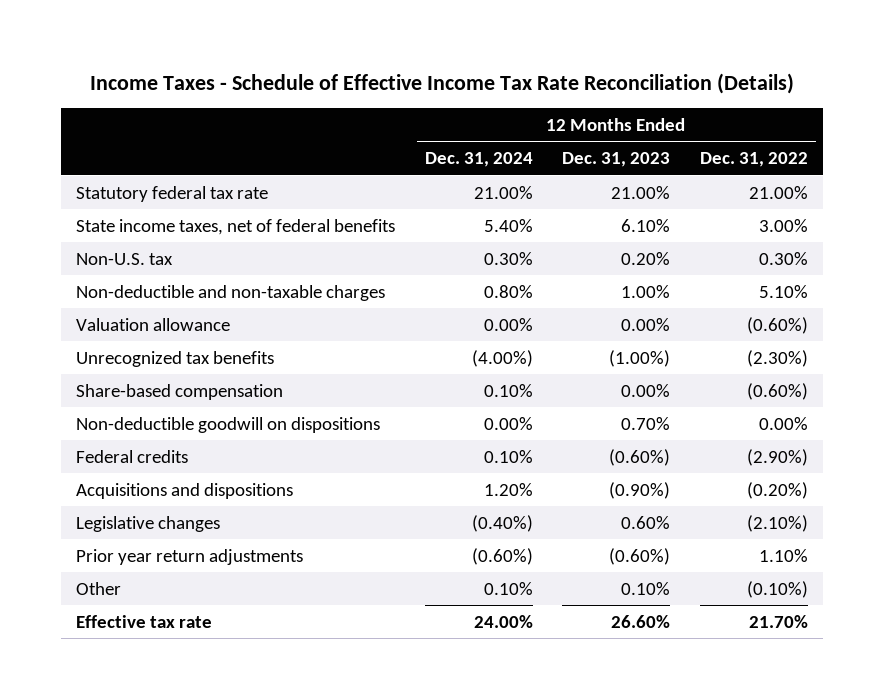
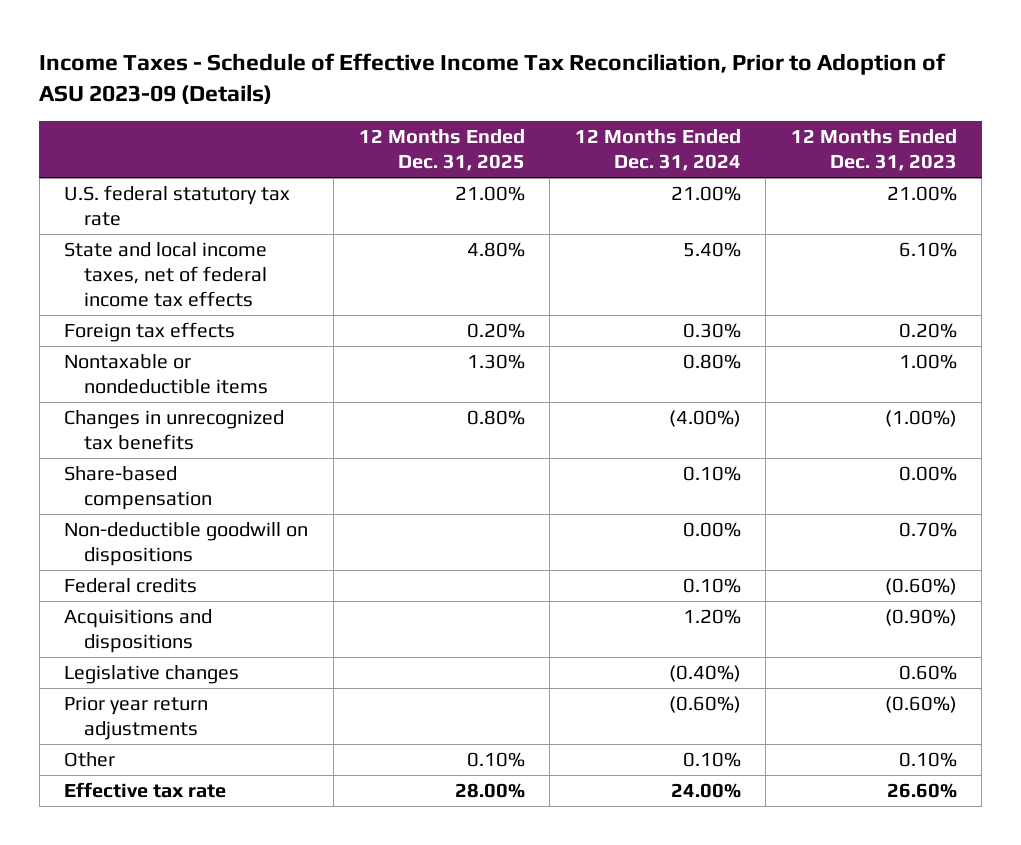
[90,72,795,94] Income Taxes - Schedule of Effective Income Tax Rate Reconciliation (Details) -> [39,53,947,105] Income Taxes - Schedule of Effective Income Tax Reconciliation, Prior to Adoption of ASU 2023-09 (Details)
[700,152,809,168] Dec. 31, 2022 -> none
none -> [358,129,525,172] 12 Months Ended Dec. 31, 2025
[76,317,231,331] Valuation allowance -> none
[76,185,269,202] Statutory federal tax rate -> [64,184,291,226] U.S. federal statutory tax rate
[76,218,396,235] State income taxes, net of federal benefits -> [64,241,268,307] State and local income taxes, net of federal income tax effects
[76,252,174,265] Non-U.S. tax -> [64,321,236,342] Foreign tax effects
[76,284,386,301] Non-deductible and non-taxable charges -> [64,353,269,394] Nontaxable or nondeductible items
[76,350,275,367] Unrecognized tax benefits -> [64,409,285,450] Changes in unrecognized tax benefits

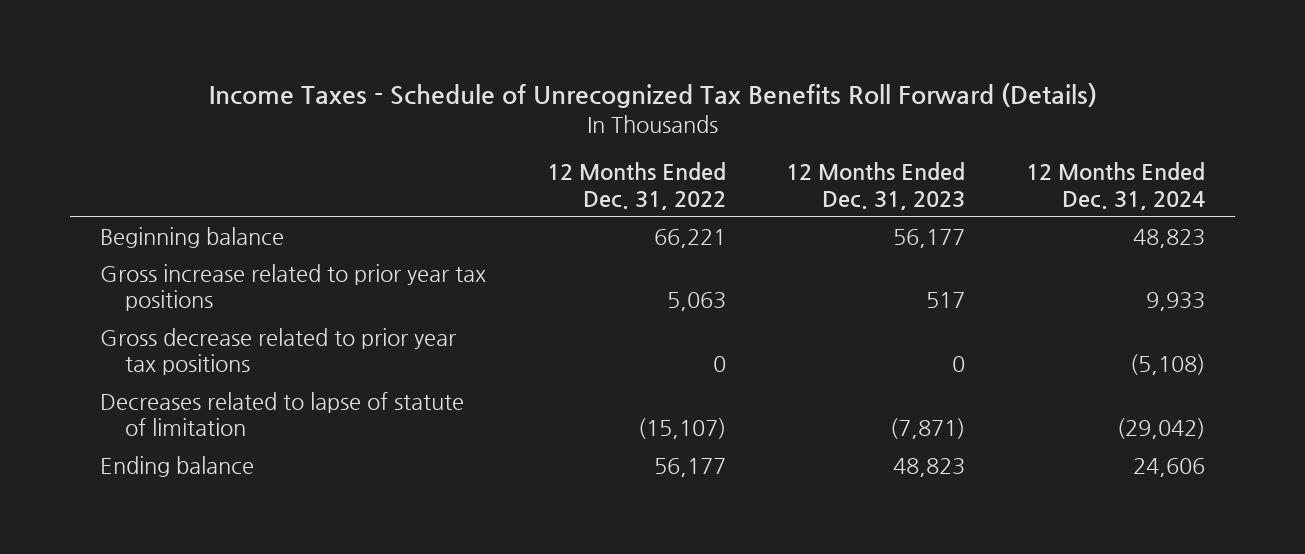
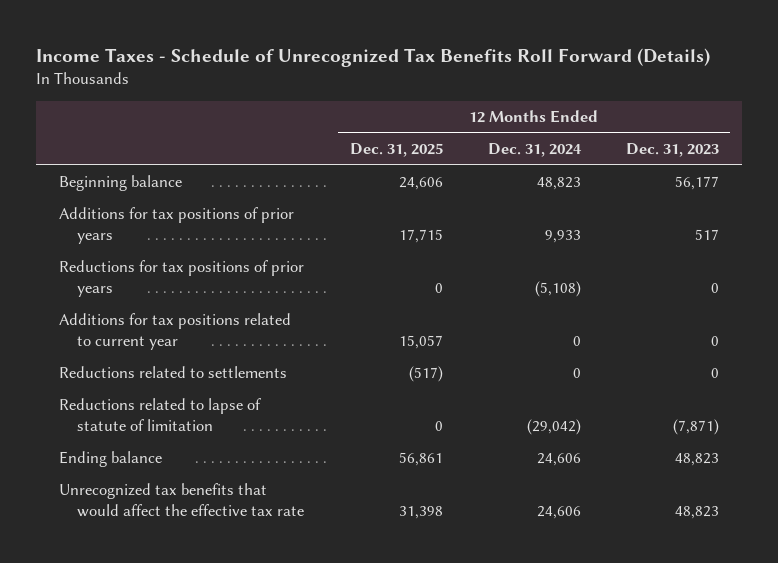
[546,162,726,210] 12 Months Ended Dec. 31, 2022 -> none
none -> [349,143,443,158] Dec. 31, 2025
[100,264,487,312] Gross increase related to prior year tax positions -> [58,207,294,245] Additions for tax positions of prior years
[100,328,457,376] Gross decrease related to prior year tax positions -> [58,260,304,298] Reductions for tax positions of prior years
none -> [58,313,291,351] Additions for tax positions related to current year
none -> [58,366,287,379] Reductions related to settlements
[100,392,465,437] Decreases related to lapse of statute of limitation -> [58,398,261,432] Reductions related to lapse of statute of limitation
none -> [58,483,305,518] Unrecognized tax benefits that would affect the effective tax rate

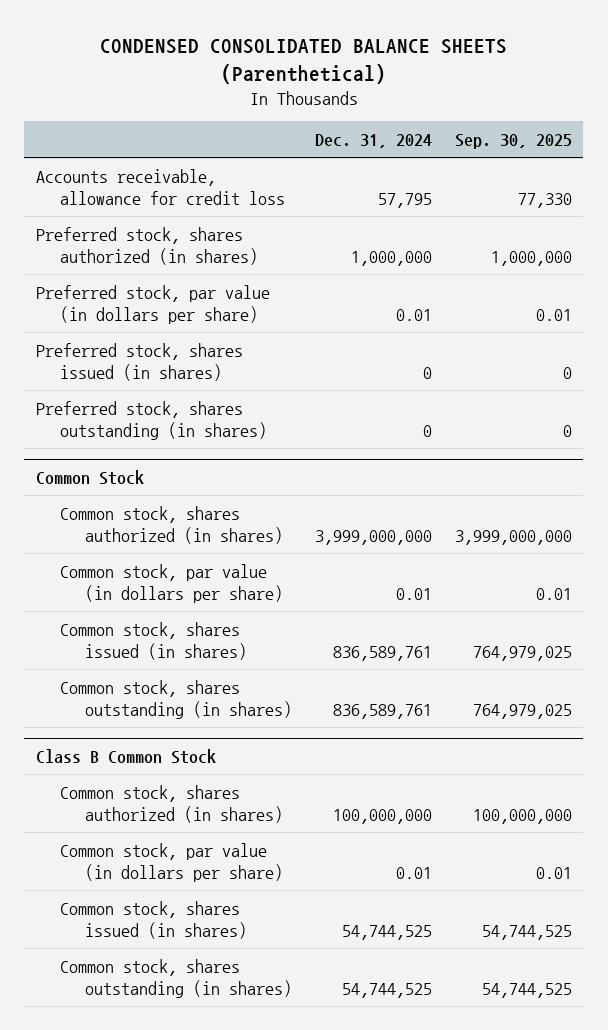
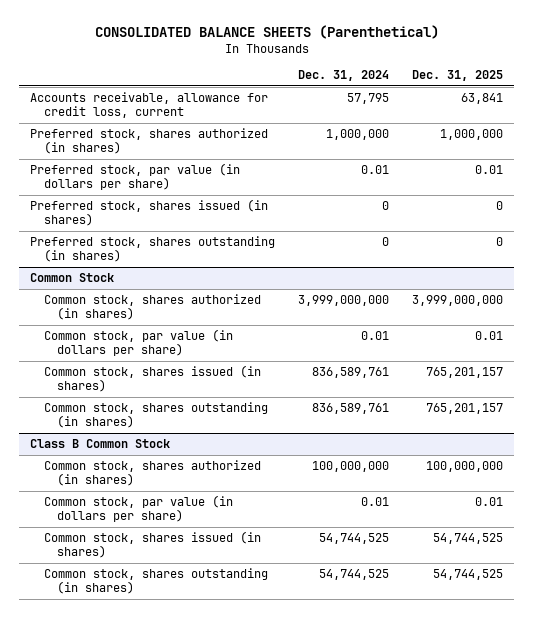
[99,39,507,84] CONDENSED CONSOLIDATED BALANCE SHEETS (Parenthetical) -> [94,24,439,39] CONSOLIDATED BALANCE SHEETS (Parenthetical)
[454,134,572,150] Sep. 30, 2025 -> none
none -> [411,70,503,82] Dec. 31, 2025
[36,168,286,206] Accounts receivable, allowance for credit loss -> [30,92,269,119] Accounts receivable, allowance for credit loss, current

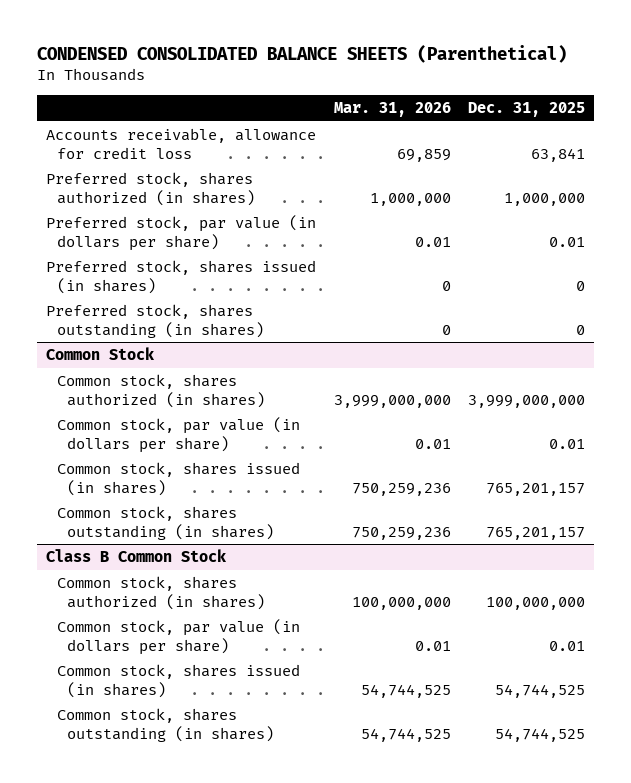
[94,24,439,39] CONSOLIDATED BALANCE SHEETS (Parenthetical) -> [37,45,568,64] CONDENSED CONSOLIDATED BALANCE SHEETS (Parenthetical)
[298,70,390,82] Dec. 31, 2024 -> none
none -> [333,102,451,118] Mar. 31, 2026
[30,92,269,119] Accounts receivable, allowance for credit loss, current -> [46,127,317,159] Accounts receivable, allowance for credit loss

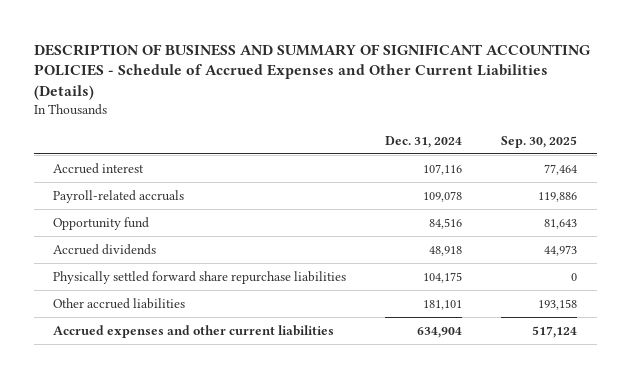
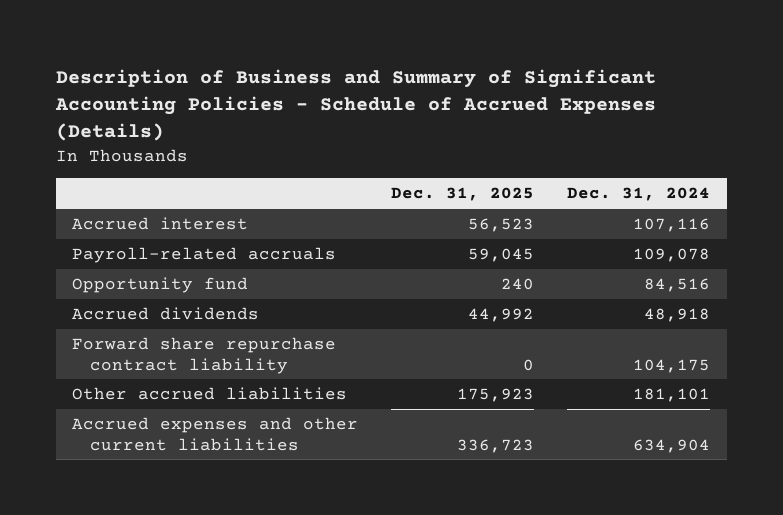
[33,43,590,100] DESCRIPTION OF BUSINESS AND SUMMARY OF SIGNIFICANT ACCOUNTING POLICIES - Schedule of Accrued Expenses and Other Current Liabilities (Details) -> [54,68,656,142] Description of Business and Summary of Significant Accounting Policies - Schedule of Accrued Expenses (Details)
[501,135,578,148] Sep. 30, 2025 -> none
none -> [391,187,535,202] Dec. 31, 2025
[53,270,347,284] Physically settled forward share repurchase liabilities -> [72,337,337,374] Forward share repurchase contract liability

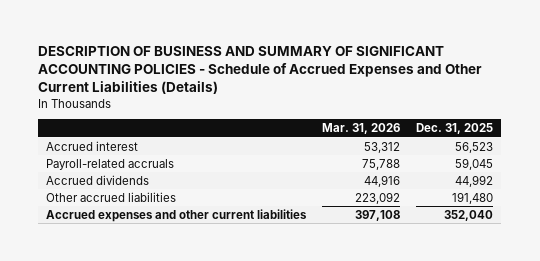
[54,68,656,142] Description of Business and Summary of Significant Accounting Policies - Schedule of Accrued Expenses (Details) -> [38,46,483,95] DESCRIPTION OF BUSINESS AND SUMMARY OF SIGNIFICANT ACCOUNTING POLICIES - Schedule of Accrued Expenses and Other Current Liabilities (Details)
[567,187,711,202] Dec. 31, 2024 -> none
none -> [322,123,401,135] Mar. 31, 2026
[72,277,249,294] Opportunity fund -> none
[72,337,337,374] Forward share repurchase contract liability -> none
[457,388,535,403] 175,923 -> [452,191,494,204] 191,480
[457,438,535,453] 336,723 -> [444,209,494,221] 352,040

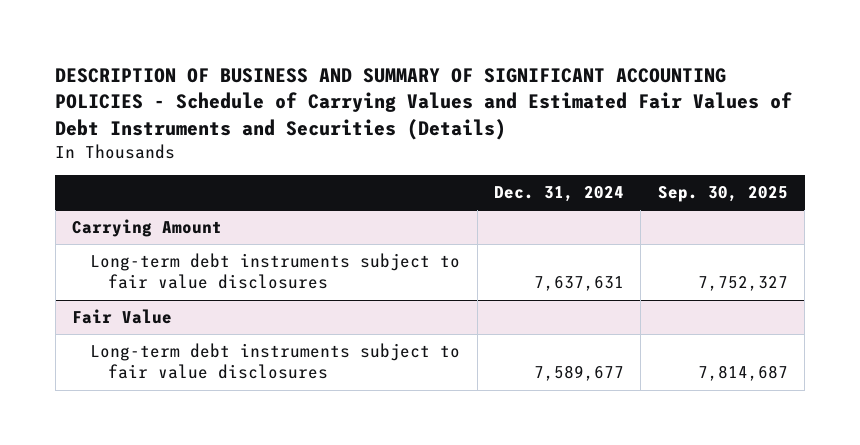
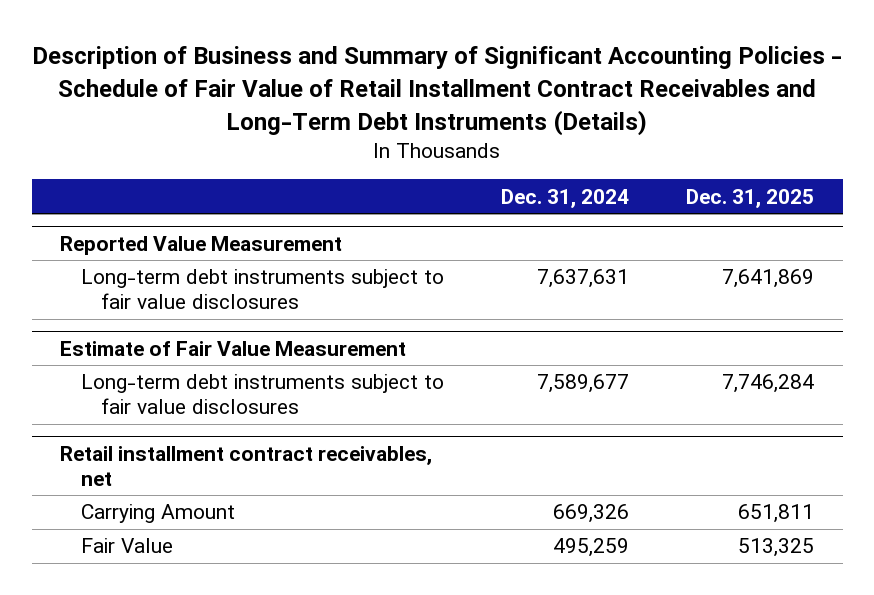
[55,67,793,140] DESCRIPTION OF BUSINESS AND SUMMARY OF SIGNIFICANT ACCOUNTING POLICIES - Schedule of Carrying Values and Estimated Fair Values of Debt Instruments and Securities (Details) -> [32,46,843,136] Description of Business and Summary of Significant Accounting Policies - Schedule of Fair Value of Retail Installment Contract Receivables and Long-Term Debt Instruments (Details)
[657,186,788,203] Sep. 30, 2025 -> none
none -> [686,188,815,208] Dec. 31, 2025
[72,219,223,238] Carrying Amount -> [60,235,343,255] Reported Value Measurement
[72,309,173,325] Fair Value -> [60,340,407,356] Estimate of Fair Value Measurement
none -> [60,445,433,486] Retail installment contract receivables, net
none -> [80,504,235,524] Carrying Amount
none -> [80,538,173,554] Fair Value

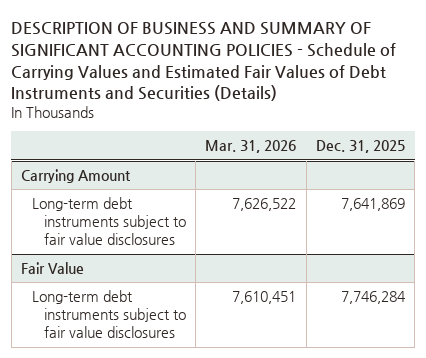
[32,46,843,136] Description of Business and Summary of Significant Accounting Policies - Schedule of Fair Value of Retail Installment Contract Receivables and Long-Term Debt Instruments (Details) -> [11,22,397,102] DESCRIPTION OF BUSINESS AND SUMMARY OF SIGNIFICANT ACCOUNTING POLICIES - Schedule of Carrying Values and Estimated Fair Values of Debt Instruments and Securities (Details)
[500,188,629,208] Dec. 31, 2024 -> none
none -> [205,140,297,154] Mar. 31, 2026
[60,235,343,255] Reported Value Measurement -> [21,169,132,184] Carrying Amount
[60,340,407,356] Estimate of Fair Value Measurement -> [21,262,85,275] Fair Value
[60,445,433,486] Retail installment contract receivables, net -> none
[80,504,235,524] Carrying Amount -> none
[80,538,173,554] Fair Value -> none

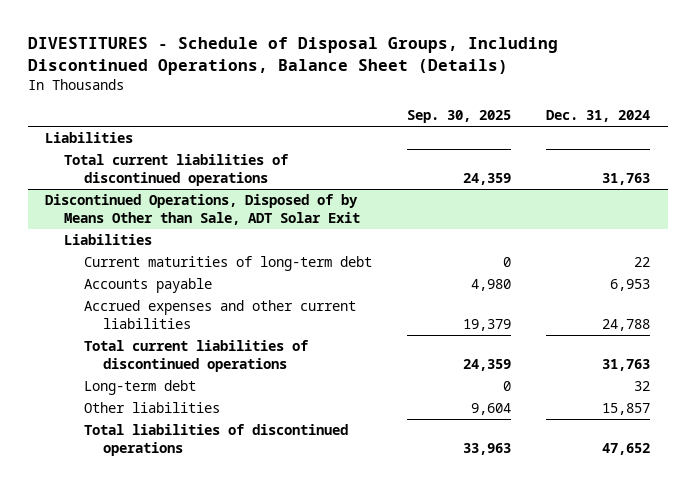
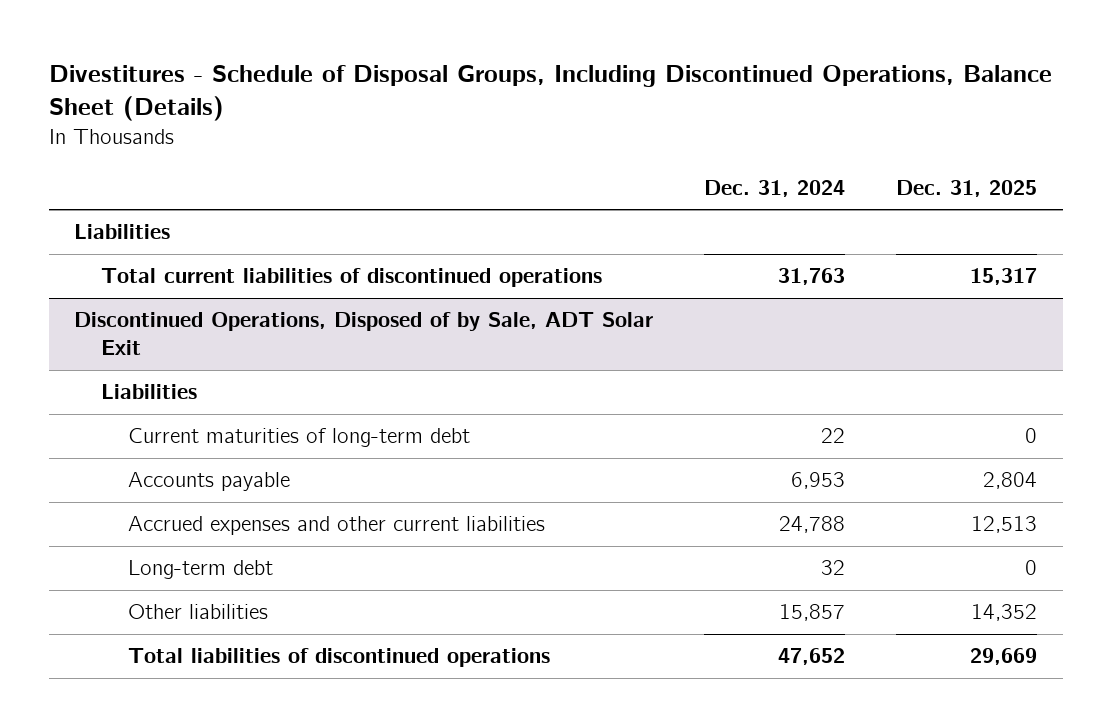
[27,37,558,75] DIVESTITURES - Schedule of Disposal Groups, Including Discontinued Operations, Balance Sheet (Details) -> [48,64,1052,122] Divestitures - Schedule of Disposal Groups, Including Discontinued Operations, Balance Sheet (Details)
[406,110,511,124] Sep. 30, 2025 -> none
none -> [896,179,1038,197] Dec. 31, 2025
[45,194,361,225] Discontinued Operations, Disposed of by Means Other than Sale, ADT Solar Exit -> [74,312,654,356] Discontinued Operations, Disposed of by Sale, ADT Solar Exit
[83,340,309,372] Total current liabilities of discontinued operations -> none

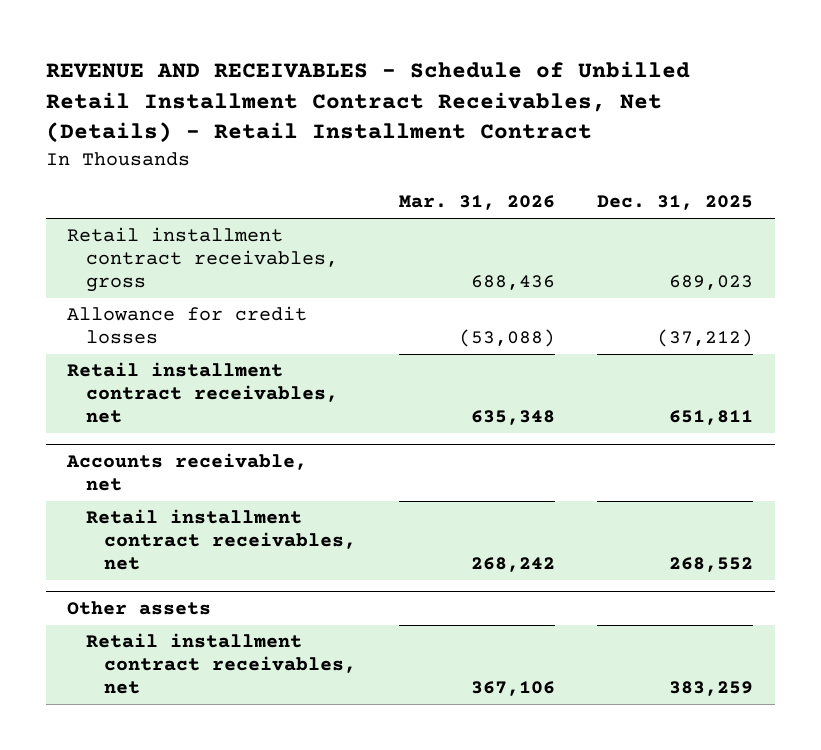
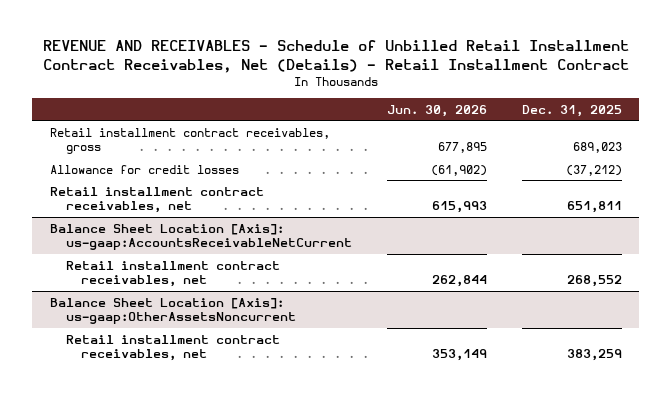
[398,195,555,211] Mar. 31, 2026 -> none
none -> [386,104,487,117] Jun. 30, 2026
[66,452,308,491] Accounts receivable, net -> [49,223,352,251] Balance Sheet Location [Axis]: us-gaap:AccountsReceivableNetCurrent
[67,600,212,615] Other assets -> [49,297,296,325] Balance Sheet Location [Axis]: us-gaap:OtherAssetsNoncurrent

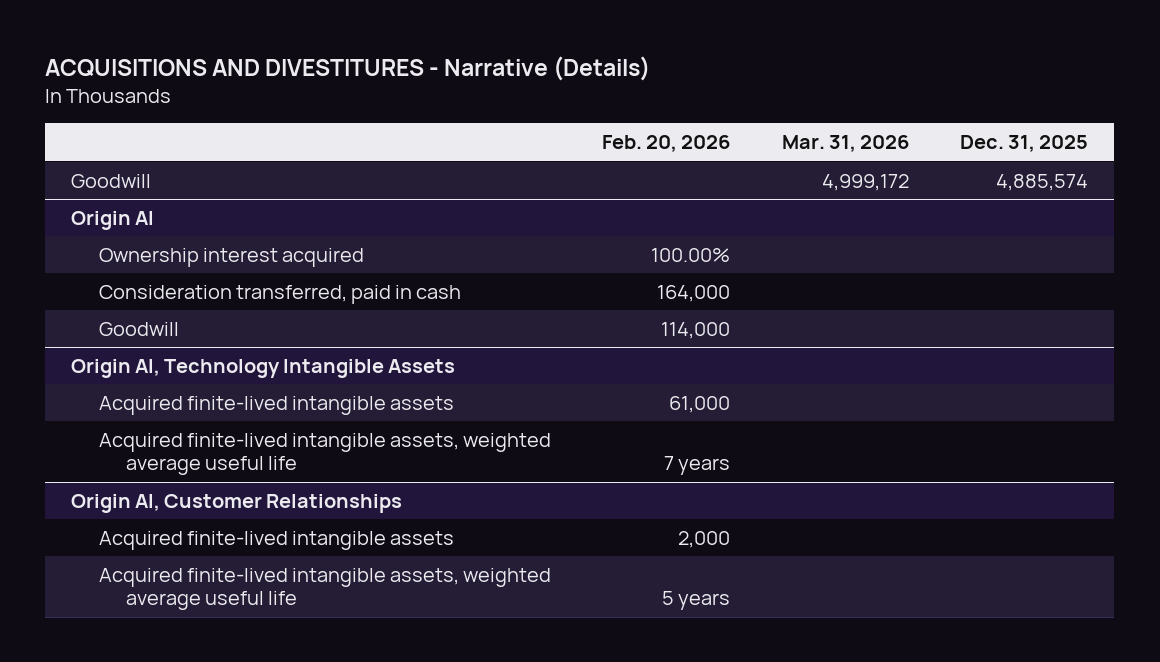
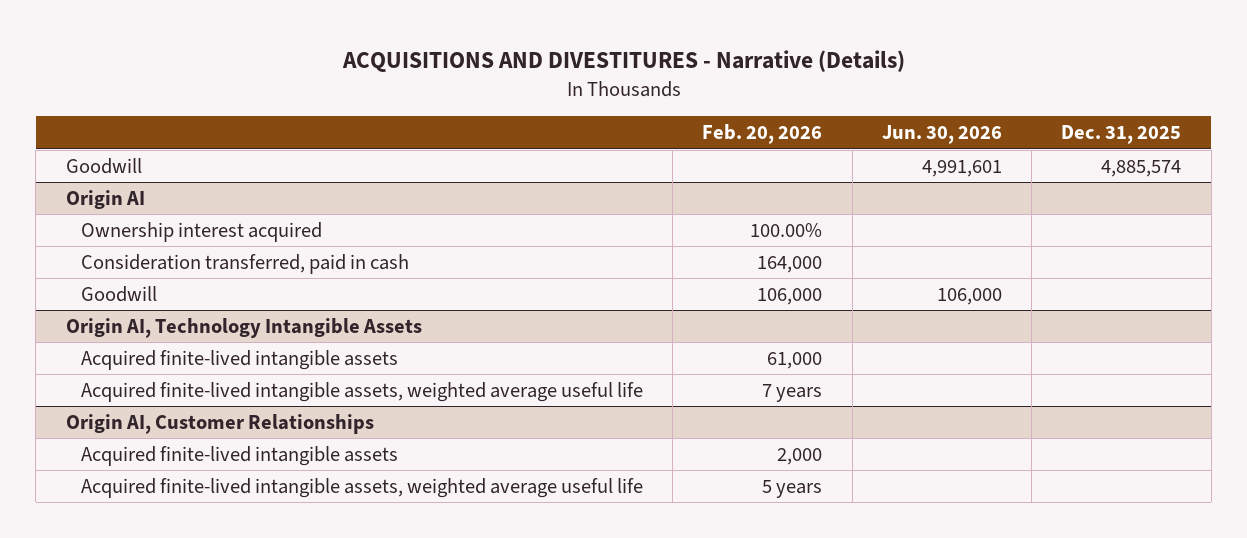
[781,135,909,153] Mar. 31, 2026 -> none
none -> [881,125,1002,145] Jun. 30, 2026
[661,321,731,339] 114,000 -> [757,288,823,306] 106,000

